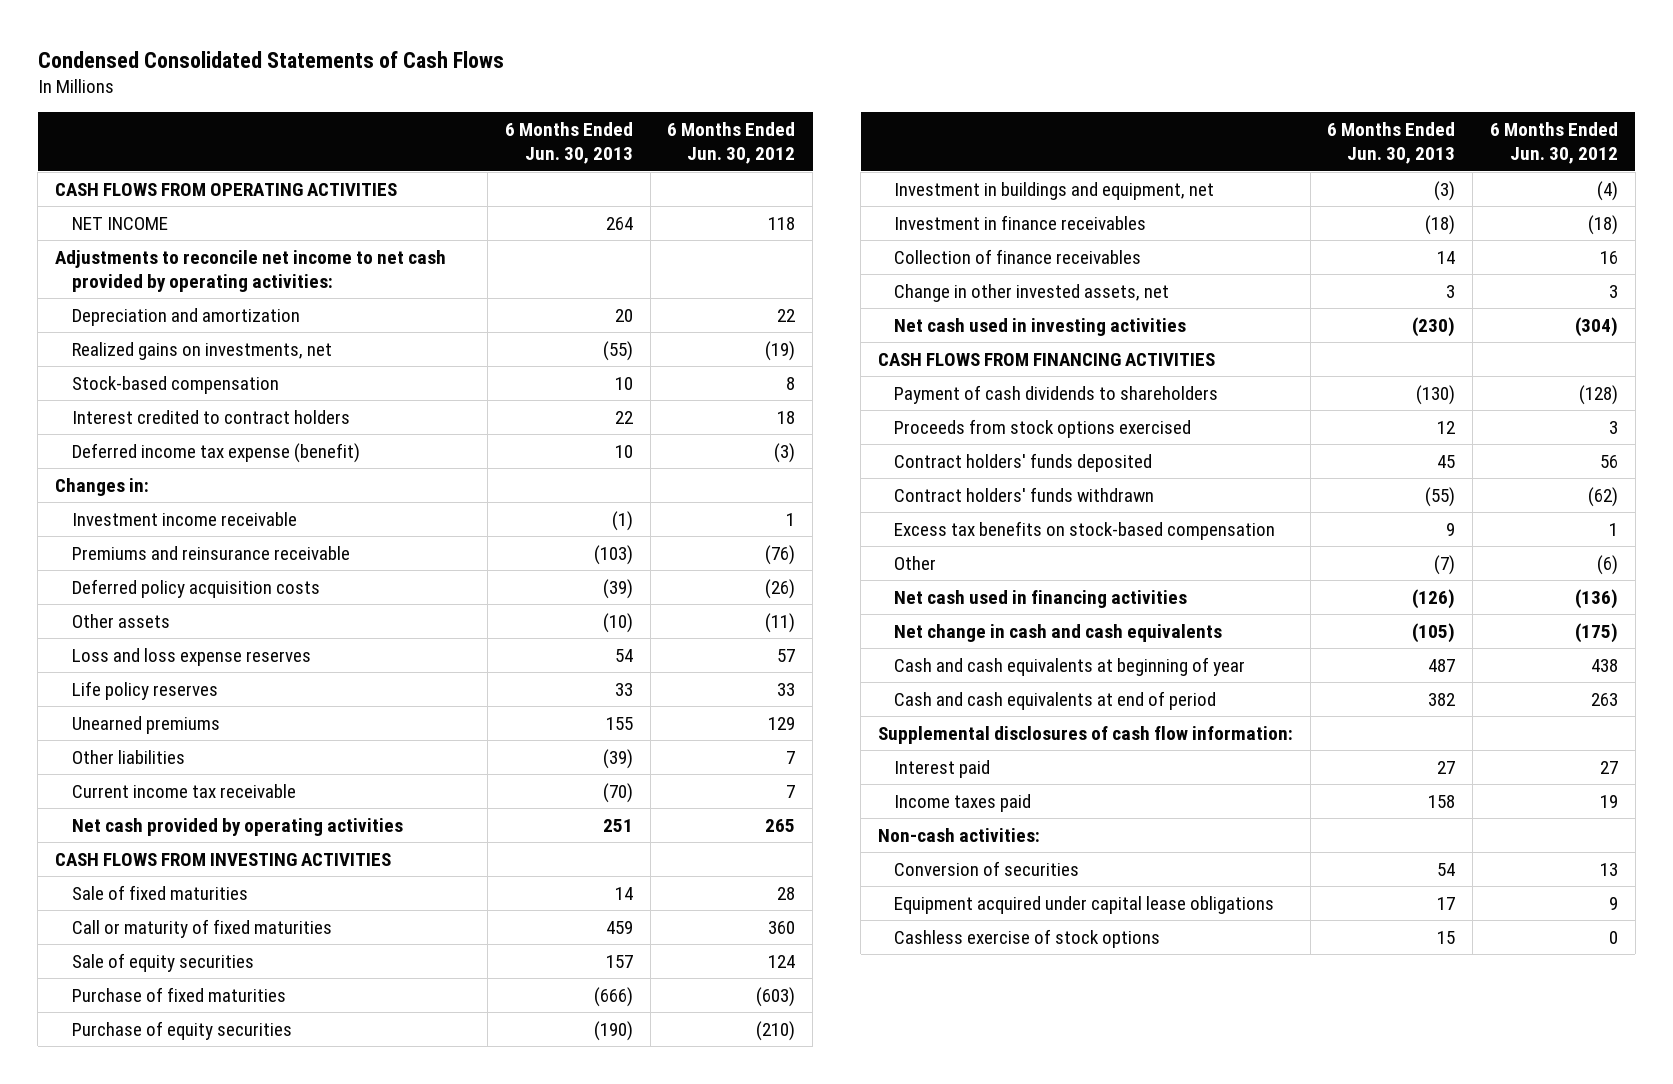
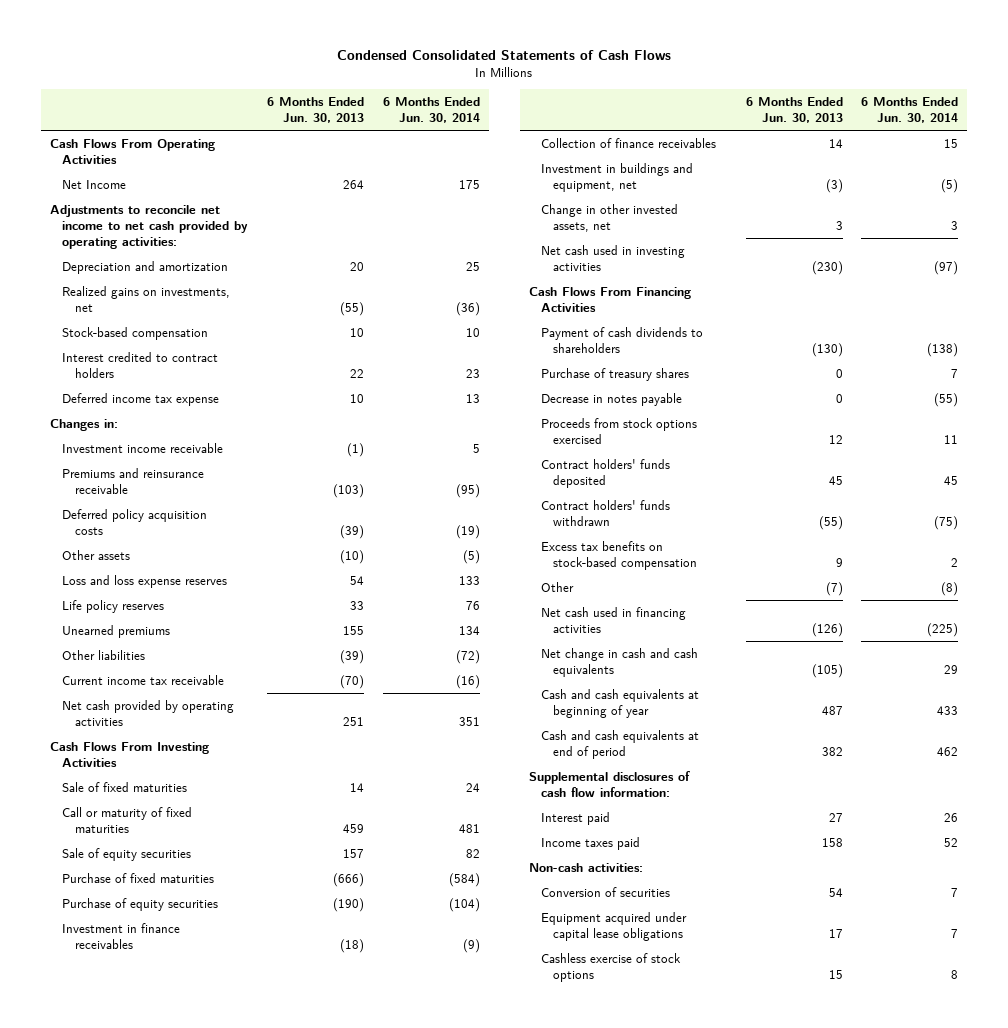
[667,122,796,165] 6 Months Ended Jun. 30, 2012 -> none
none -> [382,96,480,123] 6 Months Ended Jun. 30, 2014
[55,182,398,196] CASH FLOWS FROM OPERATING ACTIVITIES -> [50,139,216,164] Cash Flows From Operating Activities
[71,216,168,230] NET INCOME -> [62,180,127,190] Net Income
[71,442,360,463] Deferred income tax expense (benefit) -> [62,393,220,407] Deferred income tax expense
[55,852,392,866] CASH FLOWS FROM INVESTING ACTIVITIES -> [50,742,210,767] Cash Flows From Investing Activities
[894,181,1215,200] Investment in buildings and equipment, net -> [541,163,694,192] Investment in buildings and equipment, net
[877,352,1215,366] CASH FLOWS FROM FINANCING ACTIVITIES -> [528,287,691,312] Cash Flows From Financing Activities
none -> [541,368,690,382] Purchase of treasury shares
none -> [541,393,683,407] Decrease in notes payable

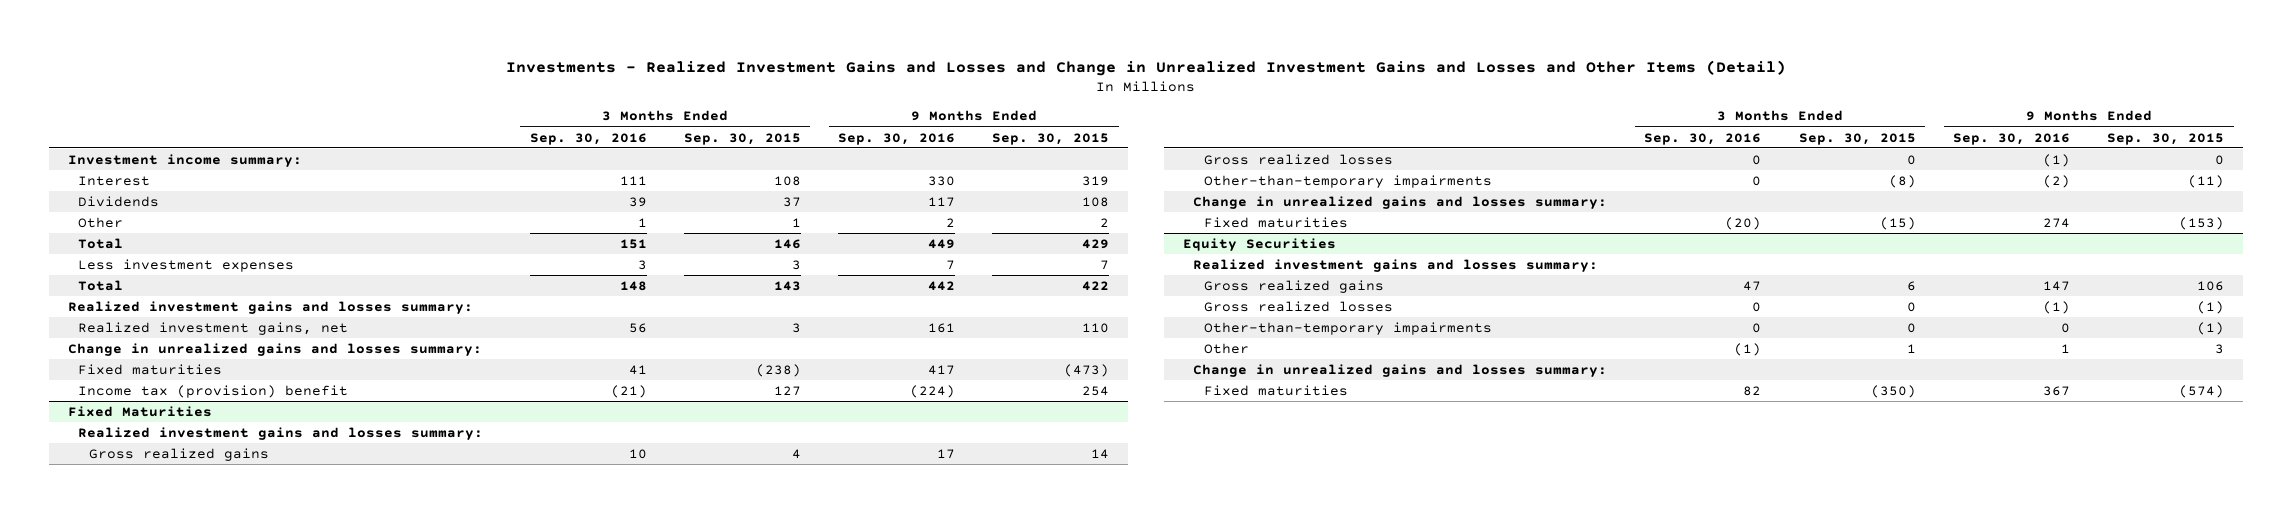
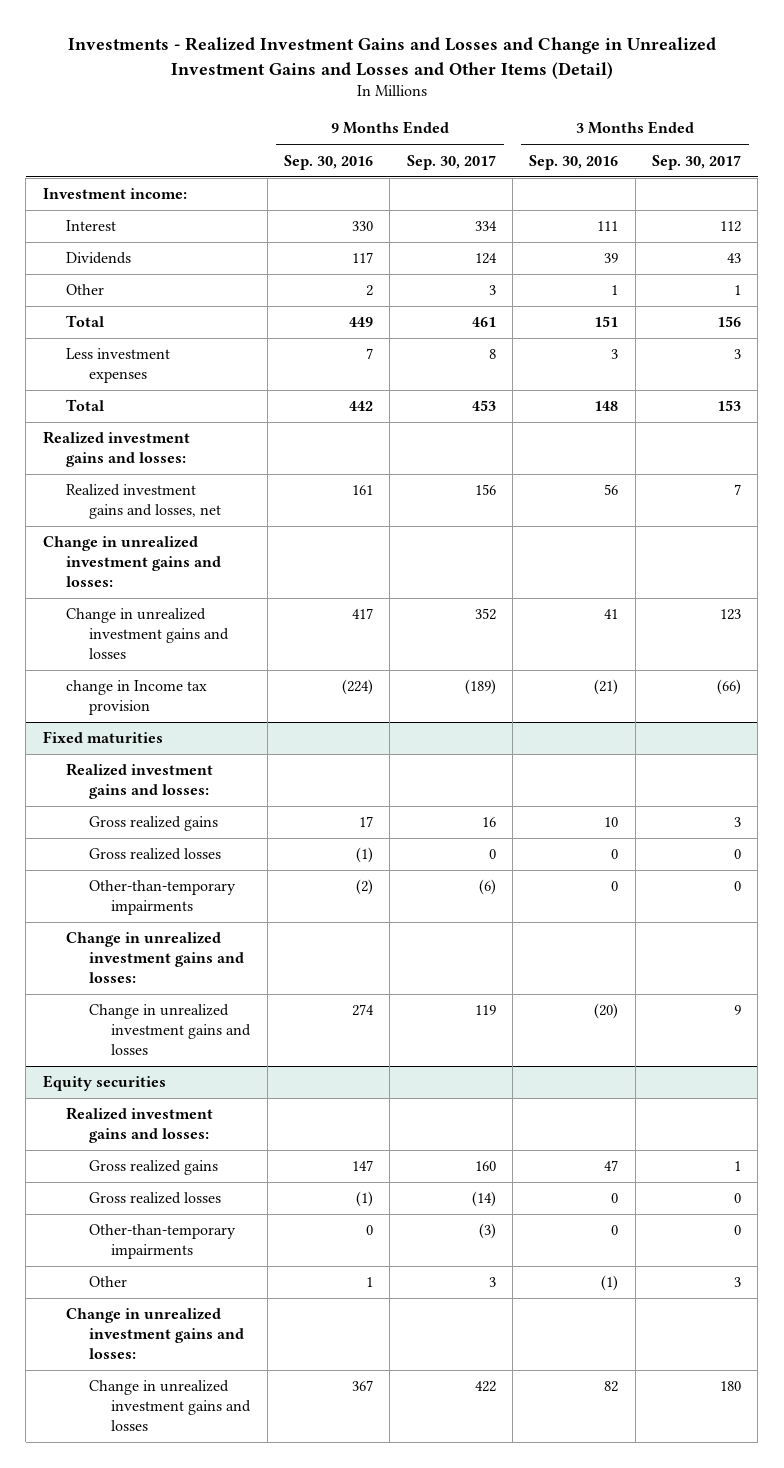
[683,132,801,145] Sep. 30, 2015 -> none
[992,132,1110,145] Sep. 30, 2015 -> none
none -> [406,154,496,170] Sep. 30, 2017
none -> [651,154,741,170] Sep. 30, 2017
[67,153,302,167] Investment income summary: -> [42,188,187,200] Investment income:
[67,300,473,314] Realized investment gains and losses summary: -> [42,431,190,467] Realized investment gains and losses:
[78,321,349,335] Realized investment gains, net -> [65,484,221,519] Realized investment gains and losses, net
[67,342,482,356] Change in unrealized gains and losses summary: -> [42,536,221,587] Change in unrealized investment gains and losses:
[78,363,223,375] Fixed maturities -> [65,608,229,659] Change in unrealized investment gains and losses
[78,384,349,398] Income tax (provision) benefit -> [65,680,207,715] change in Income tax provision
[67,405,212,417] Fixed Maturities -> [42,731,163,744] Fixed maturities
[78,426,484,440] Realized investment gains and losses summary: -> [65,763,213,799] Realized investment gains and losses:
[1193,195,1608,209] Change in unrealized gains and losses summary: -> [65,932,244,983] Change in unrealized investment gains and losses:
[1203,216,1348,228] Fixed maturities -> [88,1004,252,1055] Change in unrealized investment gains and losses
[1182,237,1336,251] Equity Securities -> [42,1075,166,1092] Equity securities
[1193,258,1599,272] Realized investment gains and losses summary: -> [65,1107,213,1143] Realized investment gains and losses:
[1193,363,1608,377] Change in unrealized gains and losses summary: -> [65,1308,244,1359] Change in unrealized investment gains and losses:
[1203,384,1348,396] Fixed maturities -> [88,1380,252,1431] Change in unrealized investment gains and losses

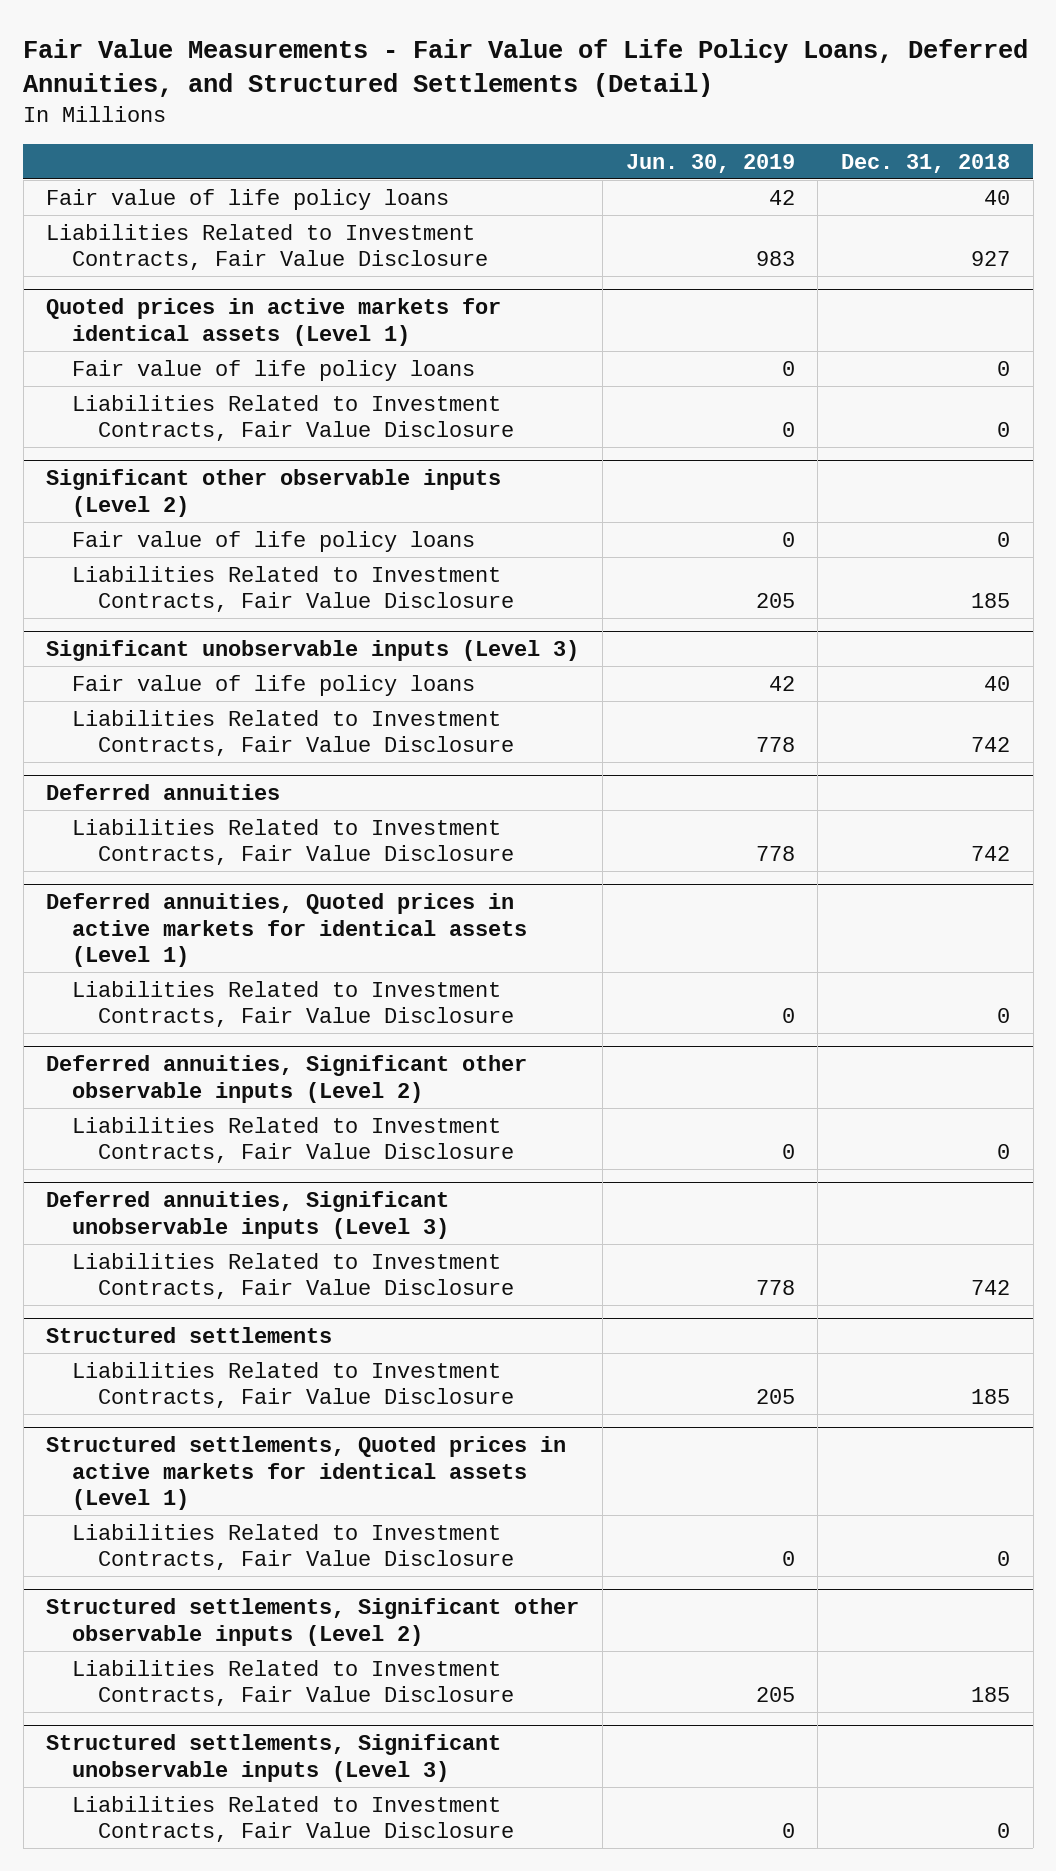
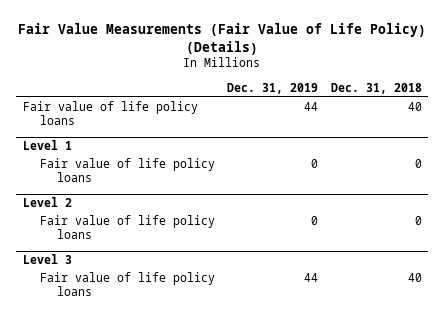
[23,38,1029,98] Fair Value Measurements - Fair Value of Life Policy Loans, Deferred Annuities, and Structured Settlements (Detail) -> [18,23,427,55] Fair Value Measurements (Fair Value of Life Policy) (Details)
[625,153,795,173] Jun. 30, 2019 -> none
none -> [227,82,319,94] Dec. 31, 2019
[46,223,489,271] Liabilities Related to Investment Contracts, Fair Value Disclosure -> none
[46,297,502,346] Quoted prices in active markets for identical assets (Level 1) -> [22,140,72,151] Level 1
[72,394,515,442] Liabilities Related to Investment Contracts, Fair Value Disclosure -> none
[46,468,502,517] Significant other observable inputs (Level 2) -> [22,197,72,208] Level 2
[72,565,515,613] Liabilities Related to Investment Contracts, Fair Value Disclosure -> none
[46,639,580,661] Significant unobservable inputs (Level 3) -> [22,254,72,265] Level 3
[72,709,515,757] Liabilities Related to Investment Contracts, Fair Value Disclosure -> none
[46,783,281,800] Deferred annuities -> none
[72,818,515,866] Liabilities Related to Investment Contracts, Fair Value Disclosure -> none
[46,892,528,968] Deferred annuities, Quoted prices in active markets for identical assets (Level 1) -> none
[72,980,515,1028] Liabilities Related to Investment Contracts, Fair Value Disclosure -> none
[46,1054,528,1103] Deferred annuities, Significant other observable inputs (Level 2) -> none
[72,1116,515,1164] Liabilities Related to Investment Contracts, Fair Value Disclosure -> none
[46,1190,450,1239] Deferred annuities, Significant unobservable inputs (Level 3) -> none
[72,1252,515,1300] Liabilities Related to Investment Contracts, Fair Value Disclosure -> none
[46,1326,333,1343] Structured settlements -> none
[72,1361,515,1409] Liabilities Related to Investment Contracts, Fair Value Disclosure -> none
[46,1435,567,1511] Structured settlements, Quoted prices in active markets for identical assets (Level 1) -> none
[72,1523,515,1571] Liabilities Related to Investment Contracts, Fair Value Disclosure -> none
[46,1597,580,1646] Structured settlements, Significant other observable inputs (Level 2) -> none
[72,1659,515,1707] Liabilities Related to Investment Contracts, Fair Value Disclosure -> none
[46,1733,502,1782] Structured settlements, Significant unobservable inputs (Level 3) -> none
[72,1795,515,1843] Liabilities Related to Investment Contracts, Fair Value Disclosure -> none

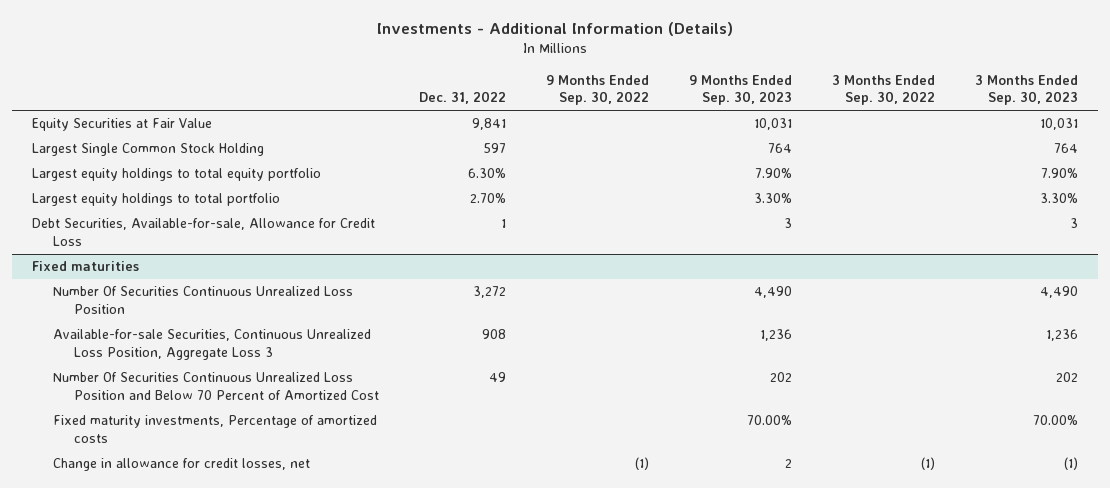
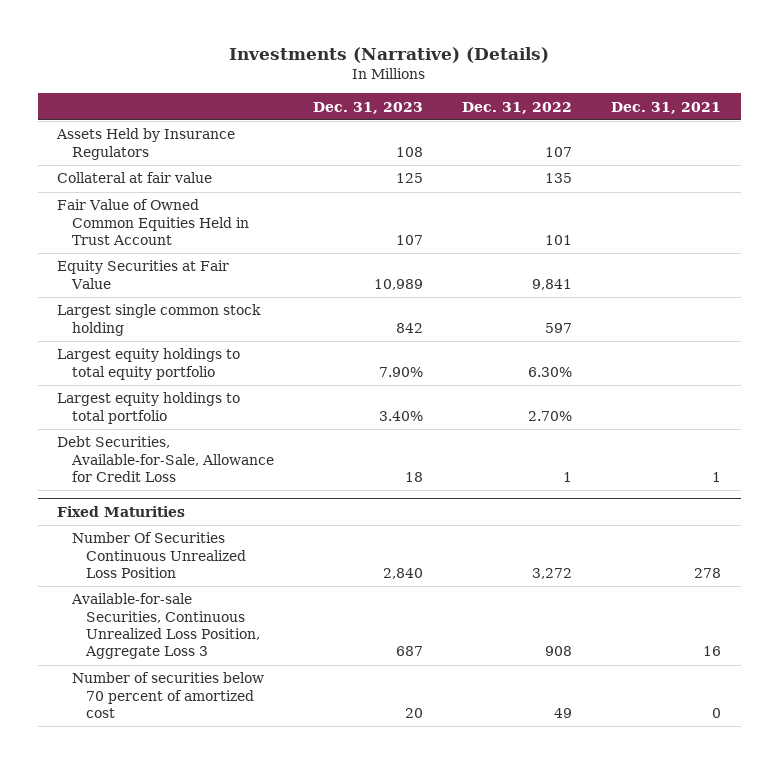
[377,22,734,37] Investments - Additional Information (Details) -> [229,47,550,64] Investments (Narrative) (Details)
[545,74,649,106] 9 Months Ended Sep. 30, 2022 -> none
[688,74,792,106] 9 Months Ended Sep. 30, 2023 -> none
[832,74,936,106] 3 Months Ended Sep. 30, 2022 -> none
[975,74,1079,106] 3 Months Ended Sep. 30, 2023 -> none
none -> [312,101,423,114] Dec. 31, 2023
none -> [611,101,722,114] Dec. 31, 2021
none -> [56,128,236,160] Assets Held by Insurance Regulators
none -> [57,172,213,184] Collateral at fair value
none -> [57,199,249,246] Fair Value of Owned Common Equities Held in Trust Account
[32,143,265,157] Largest Single Common Stock Holding -> [57,304,262,336] Largest single common stock holding
[32,218,376,246] Debt Securities, Available-for-sale, Allowance for Credit Loss -> [57,436,274,483] Debt Securities, Available-for-Sale, Allowance for Credit Loss
[32,261,140,272] Fixed maturities -> [57,506,186,518] Fixed Maturities
[53,415,378,443] Fixed maturity investments, Percentage of amortized costs -> none
[53,458,311,472] Change in allowance for credit losses, net -> none
[53,372,379,400] Number Of Securities Continuous Unrealized Loss Position and Below 70 Percent of Amortized Cost -> [71,672,264,719] Number of securities below 70 percent of amortized cost

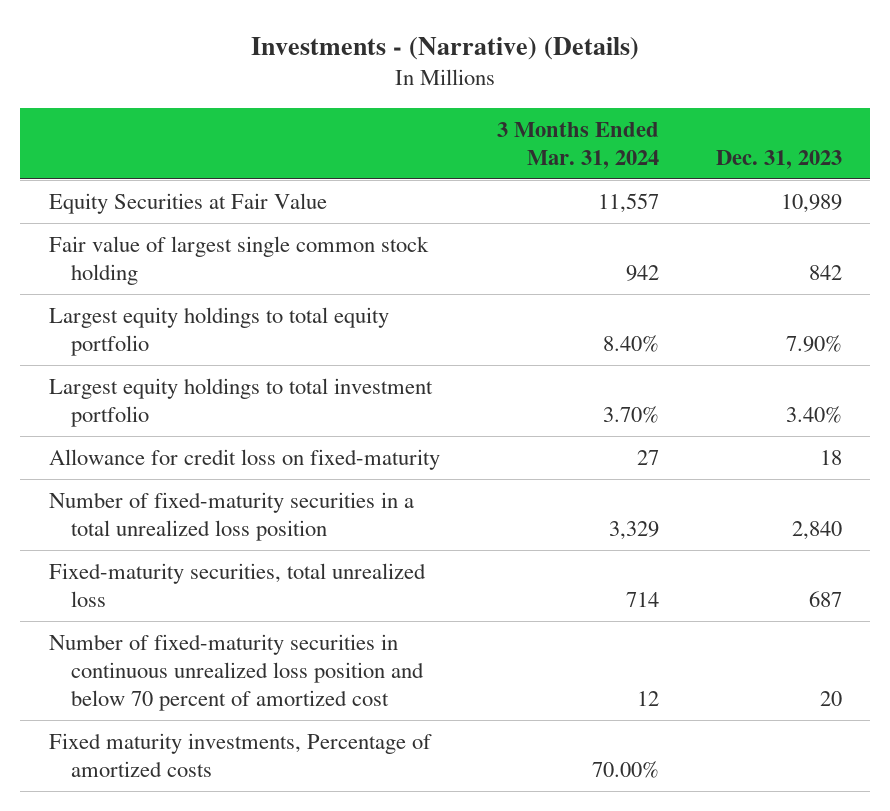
[229,47,550,64] Investments (Narrative) (Details) -> [251,36,640,60] Investments - (Narrative) (Details)
[461,101,572,114] Dec. 31, 2022 -> none
[611,101,722,114] Dec. 31, 2021 -> none
none -> [496,121,659,169] 3 Months Ended Mar. 31, 2024
[56,128,236,160] Assets Held by Insurance Regulators -> none
[57,172,213,184] Collateral at fair value -> none
[57,199,249,246] Fair Value of Owned Common Equities Held in Trust Account -> none
[57,304,262,336] Largest single common stock holding -> [48,235,429,285] Fair value of largest single common stock holding
[57,506,186,518] Fixed Maturities -> none
[57,392,241,424] Largest equity holdings to total portfolio -> [48,377,433,427] Largest equity holdings to total investment portfolio
[57,436,274,483] Debt Securities, Available-for-Sale, Allowance for Credit Loss -> [48,448,440,470] Allowance for credit loss on fixed-maturity
[71,532,247,579] Number Of Securities Continuous Unrealized Loss Position -> [48,491,414,541] Number of fixed-maturity securities in a total unrealized loss position
[70,593,261,660] Available-for-sale Securities, Continuous Unrealized Loss Position, Aggregate Loss 3 -> [48,562,426,607] Fixed-maturity securities, total unrealized loss
[71,672,264,719] Number of securities below 70 percent of amortized cost -> [48,633,424,712] Number of fixed-maturity securities in continuous unrealized loss position and below 70 percent of amortized cost
none -> [48,732,432,777] Fixed maturity investments, Percentage of amortized costs

